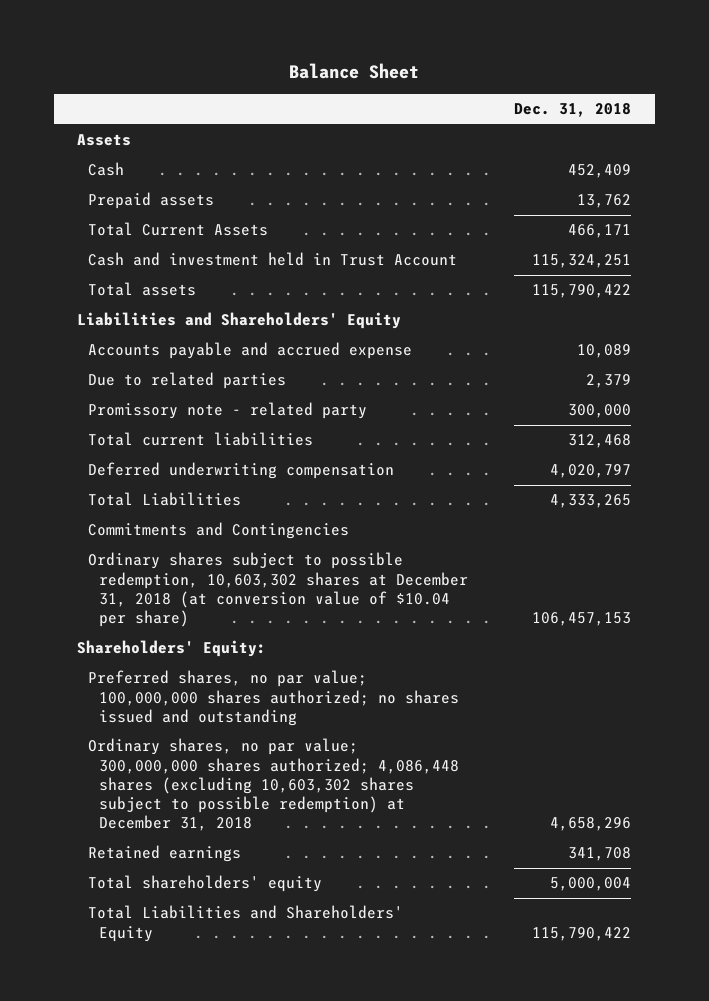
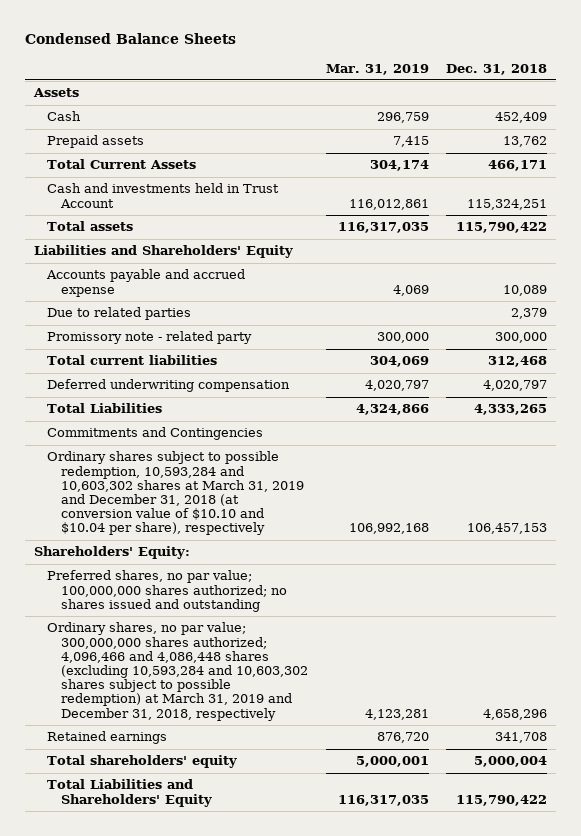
[289,63,420,80] Balance Sheet -> [24,32,236,44] Condensed Balance Sheets
none -> [325,63,429,75] Mar. 31, 2019
[88,252,458,267] Cash and investment held in Trust Account -> [47,183,280,208] Cash and investments held in Trust Account
[88,552,469,628] Ordinary shares subject to possible redemption, 10,603,302 shares at December 31, 2018 (at conversion value of $10.04 per share) -> [47,451,304,536] Ordinary shares subject to possible redemption, 10,593,284 and 10,603,302 shares at March 31, 2019 and December 31, 2018 (at conversion value of $10.10 and $10.04 per share), respectively
[88,738,460,832] Ordinary shares, no par value; 300,000,000 shares authorized; 4,086,448 shares (excluding 10,603,302 shares subject to possible redemption) at December 31, 2018 -> [47,622,308,721] Ordinary shares, no par value; 300,000,000 shares authorized; 4,096,466 and 4,086,448 shares (excluding 10,593,284 and 10,603,302 shares subject to possible redemption) at March 31, 2019 and December 31, 2018, respectively

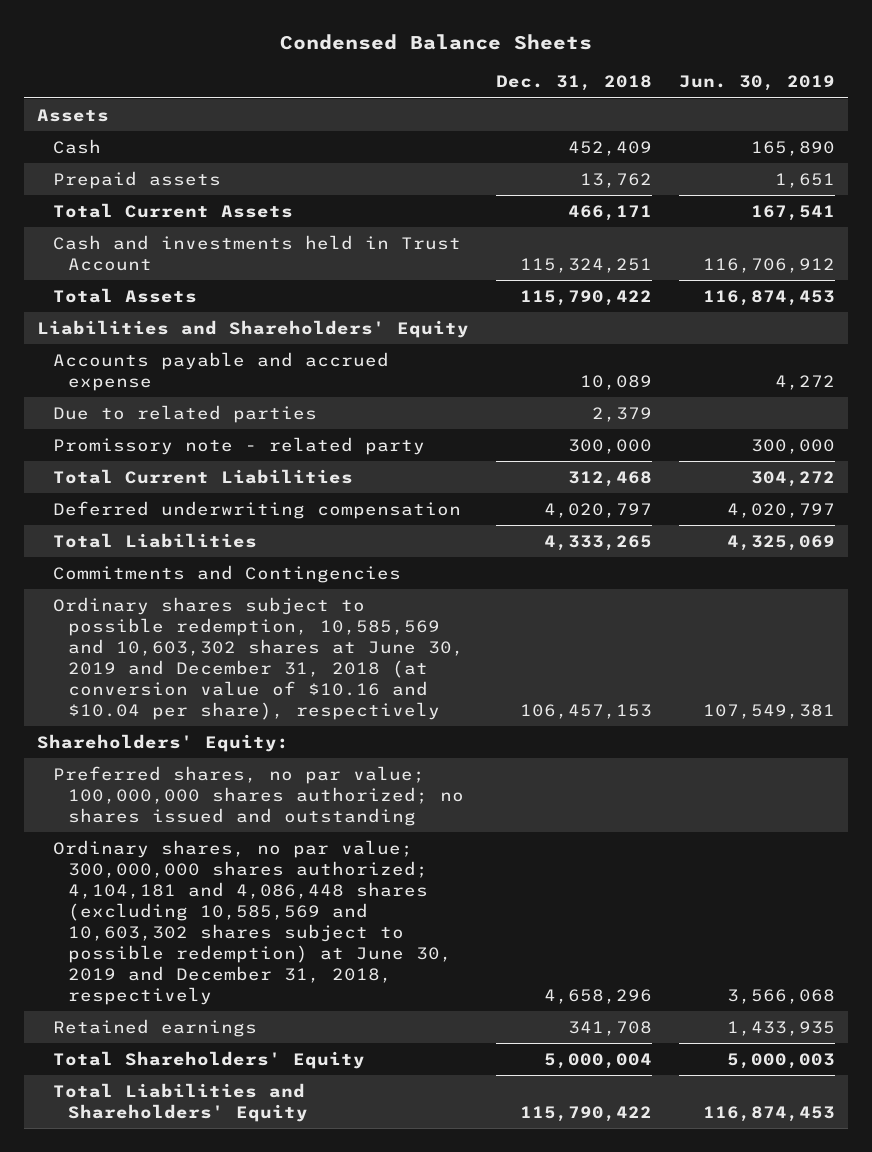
[325,63,429,75] Mar. 31, 2019 -> none
none -> [678,75,835,92] Jun. 30, 2019
[47,221,134,232] Total assets -> [52,287,197,303] Total Assets
[47,355,218,366] Total current liabilities -> [52,468,353,484] Total Current Liabilities
[47,451,304,536] Ordinary shares subject to possible redemption, 10,593,284 and 10,603,302 shares at March 31, 2019 and December 31, 2018 (at conversion value of $10.10 and $10.04 per share), respectively -> [52,596,465,720] Ordinary shares subject to possible redemption, 10,585,569 and 10,603,302 shares at June 30, 2019 and December 31, 2018 (at conversion value of $10.16 and $10.04 per share), respectively
[47,622,308,721] Ordinary shares, no par value; 300,000,000 shares authorized; 4,096,466 and 4,086,448 shares (excluding 10,593,284 and 10,603,302 shares subject to possible redemption) at March 31, 2019 and December 31, 2018, respectively -> [52,839,453,1005] Ordinary shares, no par value; 300,000,000 shares authorized; 4,104,181 and 4,086,448 shares (excluding 10,585,569 and 10,603,302 shares subject to possible redemption) at June 30, 2019 and December 31, 2018, respectively
[47,755,238,769] Total shareholders' equity -> [52,1050,365,1069] Total Shareholders' Equity

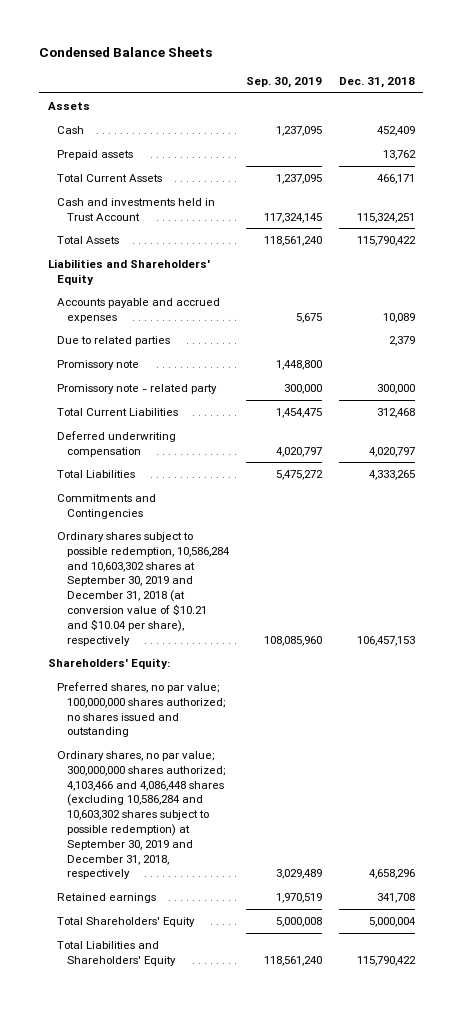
[678,75,835,92] Jun. 30, 2019 -> none
none -> [245,76,322,88] Sep. 30, 2019
[52,351,389,391] Accounts payable and accrued expense -> [57,297,221,323] Accounts payable and accrued expenses
none -> [57,359,140,370] Promissory note
[52,596,465,720] Ordinary shares subject to possible redemption, 10,585,569 and 10,603,302 shares at June 30, 2019 and December 31, 2018 (at conversion value of $10.16 and $10.04 per share), respectively -> [57,531,230,646] Ordinary shares subject to possible redemption, 10,586,284 and 10,603,302 shares at September 30, 2019 and December 31, 2018 (at conversion value of $10.21 and $10.04 per share), respectively
[52,839,453,1005] Ordinary shares, no par value; 300,000,000 shares authorized; 4,104,181 and 4,086,448 shares (excluding 10,585,569 and 10,603,302 shares subject to possible redemption) at June 30, 2019 and December 31, 2018, respectively -> [57,750,225,880] Ordinary shares, no par value; 300,000,000 shares authorized; 4,103,466 and 4,086,448 shares (excluding 10,586,284 and 10,603,302 shares subject to possible redemption) at September 30, 2019 and December 31, 2018, respectively

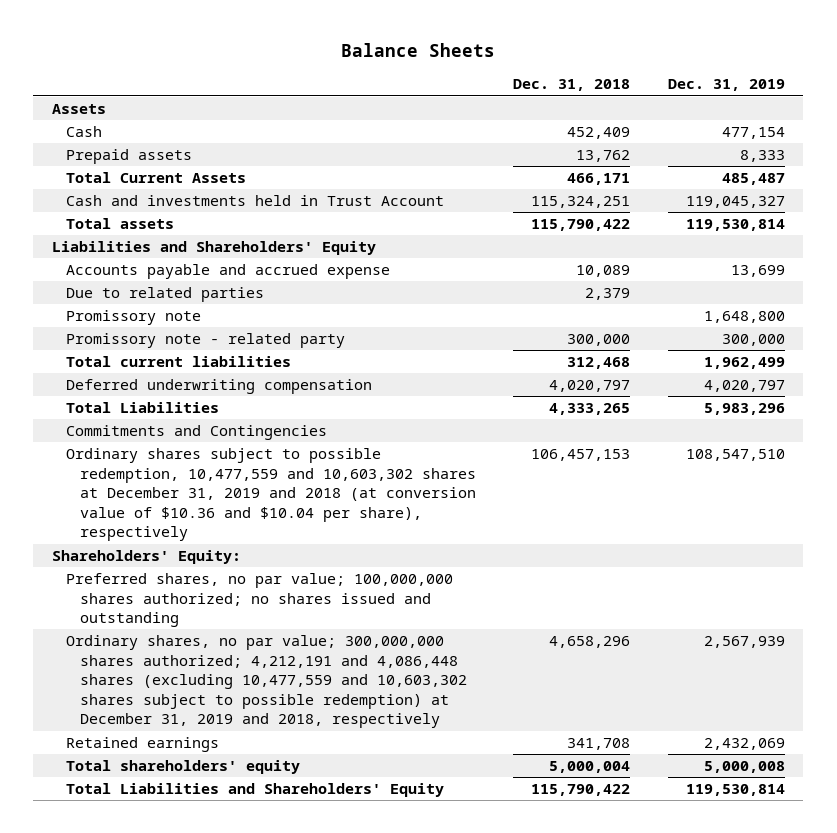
[39,47,213,58] Condensed Balance Sheets -> [341,42,496,57] Balance Sheets
[245,76,322,88] Sep. 30, 2019 -> none
none -> [667,79,785,92] Dec. 31, 2019
[57,235,120,244] Total Assets -> [65,218,174,230] Total assets
[57,297,221,323] Accounts payable and accrued expenses -> [65,264,390,280] Accounts payable and accrued expense
[57,407,179,416] Total Current Liabilities -> [65,356,291,368] Total current liabilities
[57,531,230,646] Ordinary shares subject to possible redemption, 10,586,284 and 10,603,302 shares at September 30, 2019 and December 31, 2018 (at conversion value of $10.21 and $10.04 per share), respectively -> [65,448,476,542] Ordinary shares subject to possible redemption, 10,477,559 and 10,603,302 shares at December 31, 2019 and 2018 (at conversion value of $10.36 and $10.04 per share), respectively
[57,750,225,880] Ordinary shares, no par value; 300,000,000 shares authorized; 4,103,466 and 4,086,448 shares (excluding 10,586,284 and 10,603,302 shares subject to possible redemption) at September 30, 2019 and December 31, 2018, respectively -> [65,635,467,729] Ordinary shares, no par value; 300,000,000 shares authorized; 4,212,191 and 4,086,448 shares (excluding 10,477,559 and 10,603,302 shares subject to possible redemption) at December 31, 2019 and 2018, respectively
[57,916,196,927] Total Shareholders' Equity -> [65,760,300,775] Total shareholders' equity

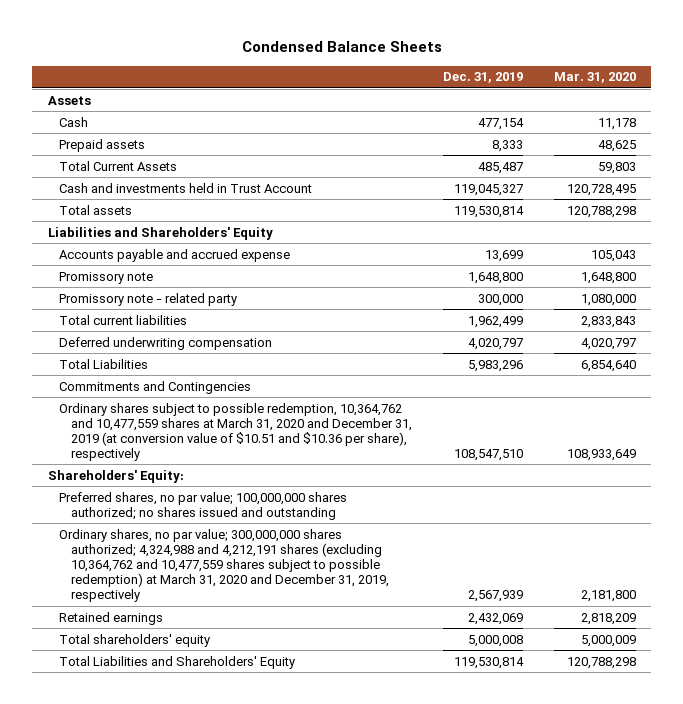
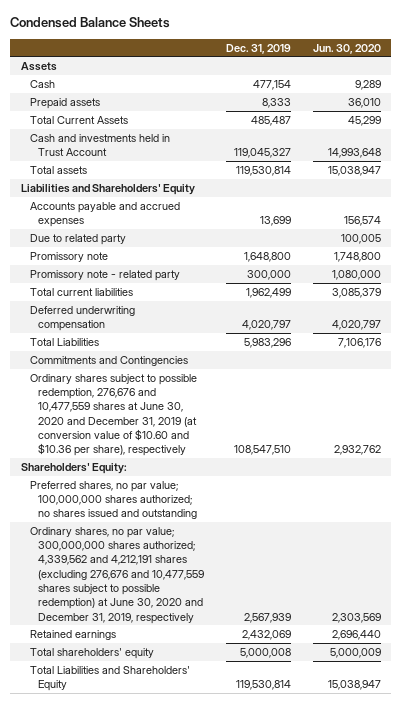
[553,72,636,84] Mar. 31, 2020 -> none
none -> [312,43,381,54] Jun. 30, 2020
[59,248,291,262] Accounts payable and accrued expense -> [29,201,180,228] Accounts payable and accrued expenses
none -> [29,233,126,245] Due to related party
[59,402,412,462] Ordinary shares subject to possible redemption, 10,364,762 and 10,477,559 shares at March 31, 2020 and December 31, 2019 (at conversion value of $10.51 and $10.36 per share), respectively -> [29,373,198,457] Ordinary shares subject to possible redemption, 276,676 and 10,477,559 shares at June 30, 2020 and December 31, 2019 (at conversion value of $10.60 and $10.36 per share), respectively
[59,528,389,603] Ordinary shares, no par value; 300,000,000 shares authorized; 4,324,988 and 4,212,191 shares (excluding 10,364,762 and 10,477,559 shares subject to possible redemption) at March 31, 2020 and December 31, 2019, respectively -> [29,526,205,624] Ordinary shares, no par value; 300,000,000 shares authorized; 4,339,562 and 4,212,191 shares (excluding 276,676 and 10,477,559 shares subject to possible redemption) at June 30, 2020 and December 31, 2019, respectively

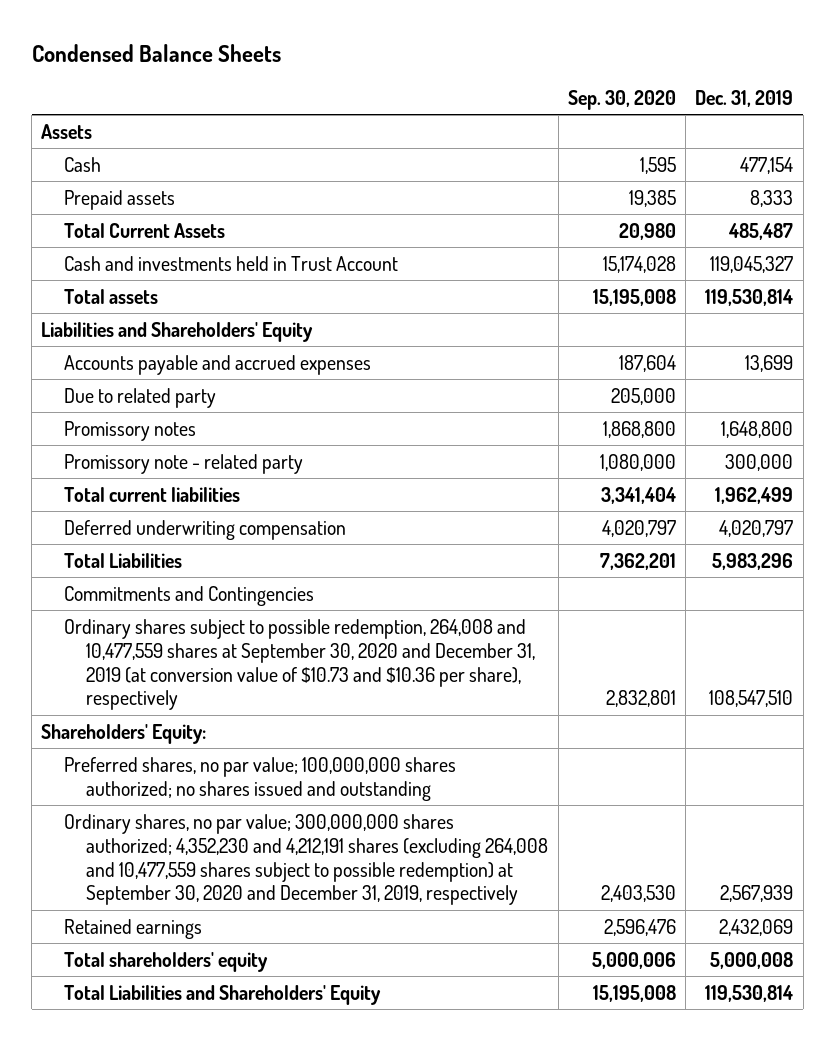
[312,43,381,54] Jun. 30, 2020 -> none
none -> [567,89,676,110] Sep. 30, 2020
[29,251,108,262] Promissory note -> [63,420,196,441] Promissory notes
[29,373,198,457] Ordinary shares subject to possible redemption, 276,676 and 10,477,559 shares at June 30, 2020 and December 31, 2019 (at conversion value of $10.60 and $10.36 per share), respectively -> [63,618,536,711] Ordinary shares subject to possible redemption, 264,008 and 10,477,559 shares at September 30, 2020 and December 31, 2019 (at conversion value of $10.73 and $10.36 per share), respectively
[29,526,205,624] Ordinary shares, no par value; 300,000,000 shares authorized; 4,339,562 and 4,212,191 shares (excluding 276,676 and 10,477,559 shares subject to possible redemption) at June 30, 2020 and December 31, 2019, respectively -> [63,813,549,906] Ordinary shares, no par value; 300,000,000 shares authorized; 4,352,230 and 4,212,191 shares (excluding 264,008 and 10,477,559 shares subject to possible redemption) at September 30, 2020 and December 31, 2019, respectively

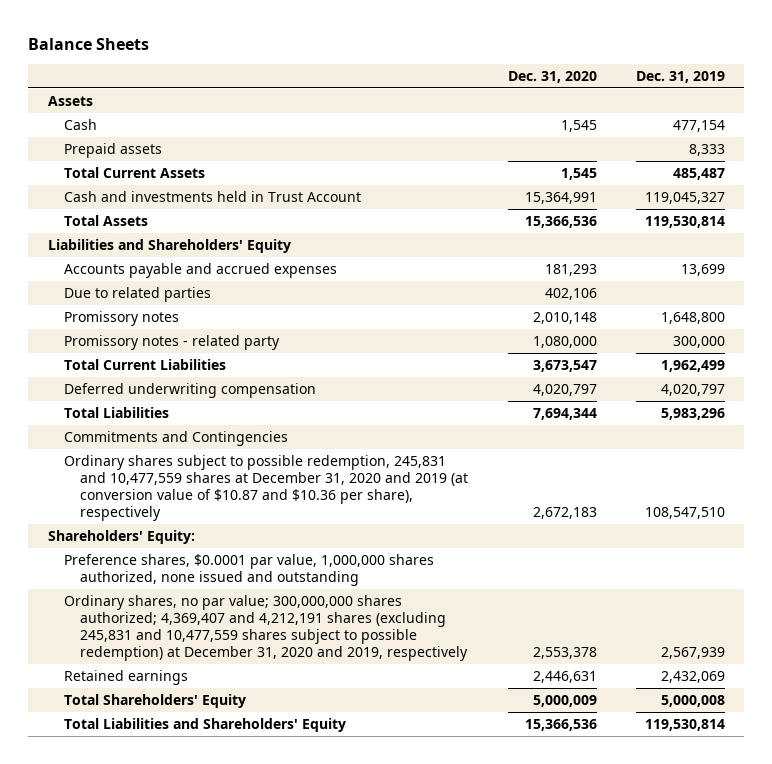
[31,43,281,62] Condensed Balance Sheets -> [27,37,149,50] Balance Sheets
[567,89,676,110] Sep. 30, 2020 -> none
none -> [507,70,597,83] Dec. 31, 2020
[63,288,158,304] Total assets -> [63,215,148,227] Total Assets
[63,387,216,408] Due to related party -> [63,287,211,303] Due to related parties
[63,453,303,474] Promissory note - related party -> [63,335,280,351] Promissory notes - related party
[63,486,240,502] Total current liabilities -> [63,359,226,371] Total Current Liabilities
[63,618,536,711] Ordinary shares subject to possible redemption, 264,008 and 10,477,559 shares at September 30, 2020 and December 31, 2019 (at conversion value of $10.73 and $10.36 per share), respectively -> [63,455,469,521] Ordinary shares subject to possible redemption, 245,831 and 10,477,559 shares at December 31, 2020 and 2019 (at conversion value of $10.87 and $10.36 per share), respectively
[63,756,456,801] Preferred shares, no par value; 100,000,000 shares authorized; no shares issued and outstanding -> [63,554,434,586] Preference shares, $0.0001 par value, 1,000,000 shares authorized, none issued and outstanding
[63,813,549,906] Ordinary shares, no par value; 300,000,000 shares authorized; 4,352,230 and 4,212,191 shares (excluding 264,008 and 10,477,559 shares subject to possible redemption) at September 30, 2020 and December 31, 2019, respectively -> [63,595,469,661] Ordinary shares, no par value; 300,000,000 shares authorized; 4,369,407 and 4,212,191 shares (excluding 245,831 and 10,477,559 shares subject to possible redemption) at December 31, 2020 and 2019, respectively
[63,951,268,972] Total shareholders' equity -> [63,694,246,709] Total Shareholders' Equity

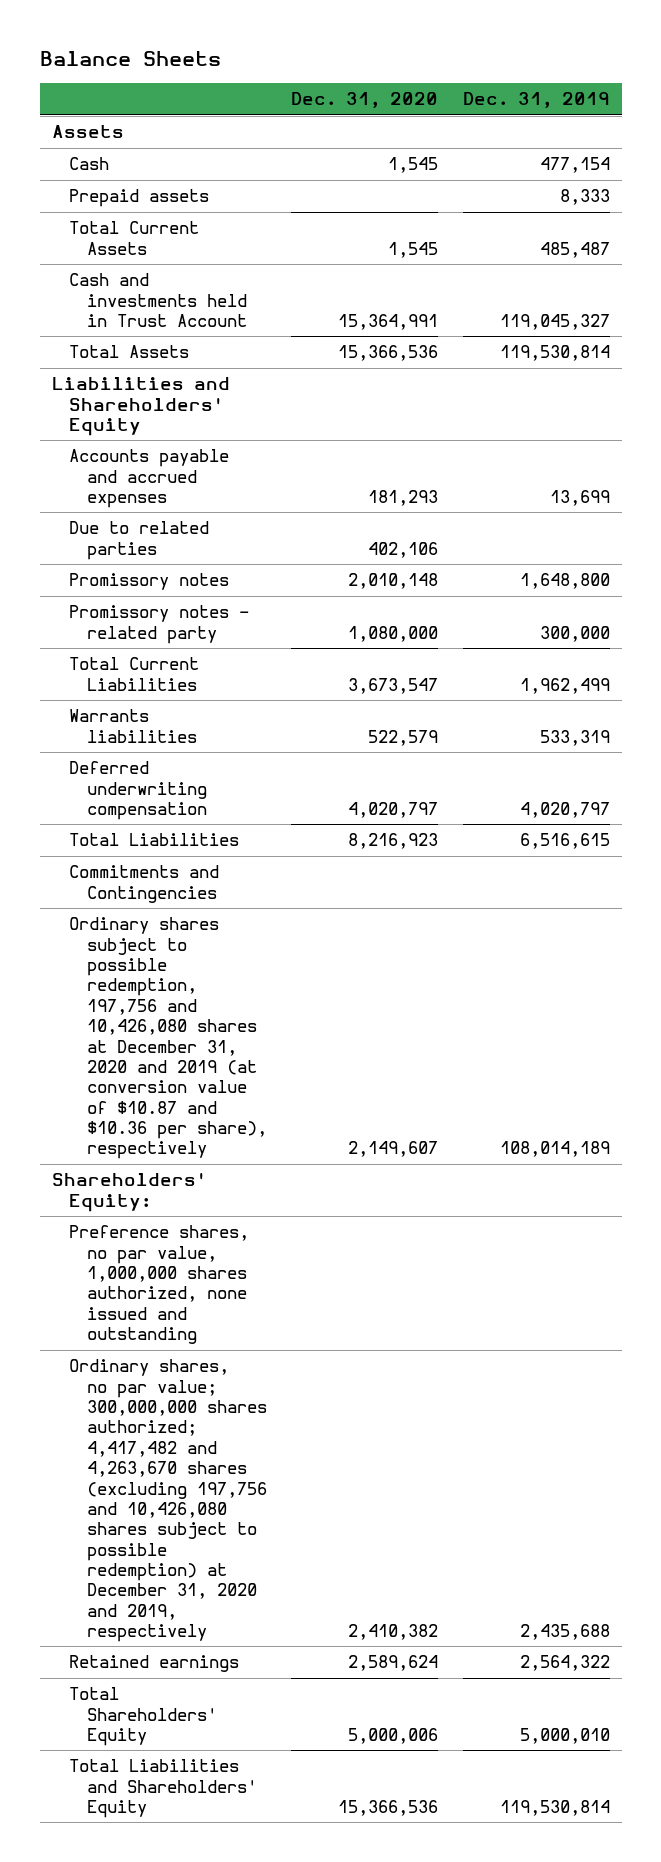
none -> [69,709,198,743] Warrants liabilities
[532,408,597,421] 7,694,344 -> [348,833,439,850] 8,216,923
[660,408,725,421] 5,983,296 -> [519,833,610,850] 6,516,615
[63,455,469,521] Ordinary shares subject to possible redemption, 245,831 and 10,477,559 shares at December 31, 2020 and 2019 (at conversion value of $10.87 and $10.36 per share), respectively -> [69,917,268,1160] Ordinary shares subject to possible redemption, 197,756 and 10,426,080 shares at December 31, 2020 and 2019 (at conversion value of $10.87 and $10.36 per share), respectively
[532,506,597,519] 2,672,183 -> [348,1141,439,1158] 2,149,607
[644,506,725,519] 108,547,510 -> [499,1141,610,1158] 108,014,189
[63,554,434,586] Preference shares, $0.0001 par value, 1,000,000 shares authorized, none issued and outstanding -> [69,1225,250,1345] Preference shares, no par value, 1,000,000 shares authorized, none issued and outstanding
[63,595,469,661] Ordinary shares, no par value; 300,000,000 shares authorized; 4,369,407 and 4,212,191 shares (excluding 245,831 and 10,477,559 shares subject to possible redemption) at December 31, 2020 and 2019, respectively -> [69,1359,268,1643] Ordinary shares, no par value; 300,000,000 shares authorized; 4,417,482 and 4,263,670 shares (excluding 197,756 and 10,426,080 shares subject to possible redemption) at December 31, 2020 and 2019, respectively
[532,646,597,659] 2,553,378 -> [348,1624,439,1641] 2,410,382
[660,646,725,659] 2,567,939 -> [519,1624,610,1641] 2,435,688
[532,671,597,684] 2,446,631 -> [348,1655,439,1672] 2,589,624
[660,671,725,684] 2,432,069 -> [519,1655,610,1672] 2,564,322
[532,695,597,708] 5,000,009 -> [348,1728,439,1745] 5,000,006
[660,695,725,708] 5,000,008 -> [519,1728,610,1745] 5,000,010

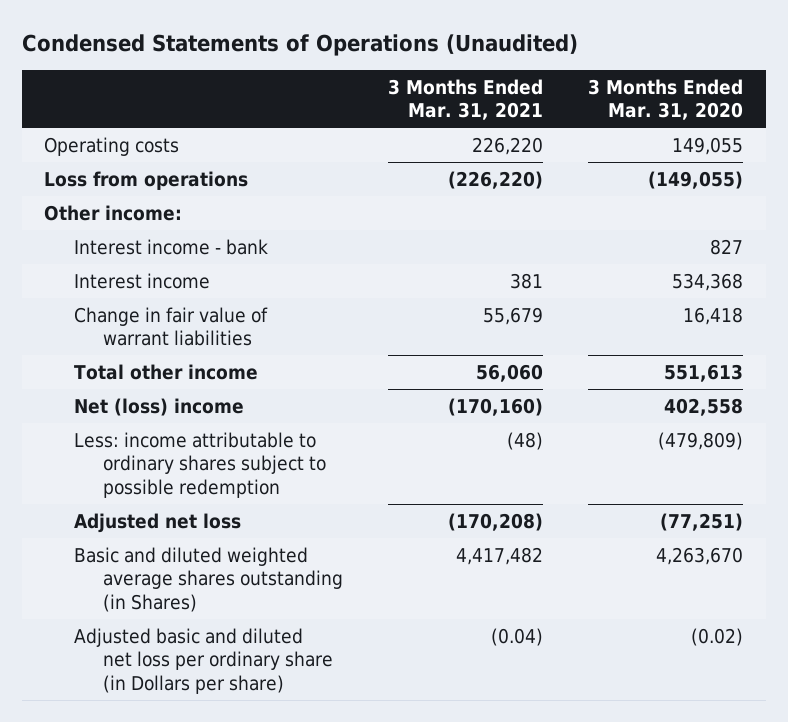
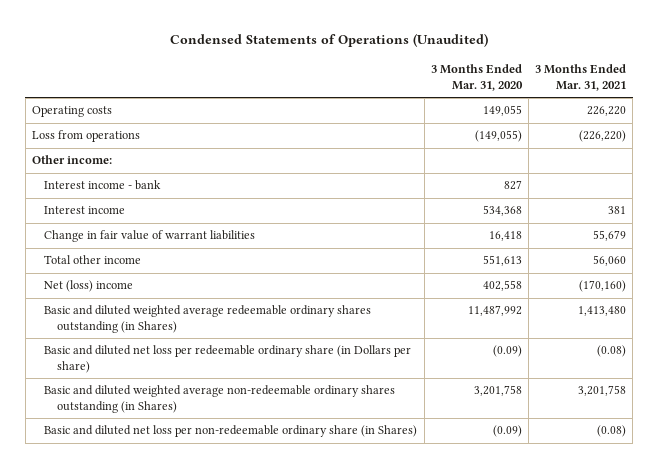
[73,431,327,498] Less: income attributable to ordinary shares subject to possible redemption -> none
[73,512,241,533] Adjusted net loss -> none
[73,546,344,612] Basic and diluted weighted average shares outstanding (in Shares) -> [44,305,372,334] Basic and diluted weighted average redeemable ordinary shares outstanding (in Shares)
[456,546,544,565] 4,417,482 -> [578,306,627,317] 1,413,480
[656,546,744,565] 4,263,670 -> [467,305,522,317] 11,487,992
[73,627,334,694] Adjusted basic and diluted net loss per ordinary share (in Dollars per share) -> [44,345,412,374] Basic and diluted net loss per redeemable ordinary share (in Dollars per share)
[491,627,544,646] (0.04) -> [597,345,627,358] (0.08)
[691,627,744,646] (0.02) -> [492,345,522,358] (0.09)
none -> [44,385,396,414] Basic and diluted weighted average non-redeemable ordinary shares outstanding (in Shares)
none -> [44,425,418,438] Basic and diluted net loss per non-redeemable ordinary share (in Shares)

